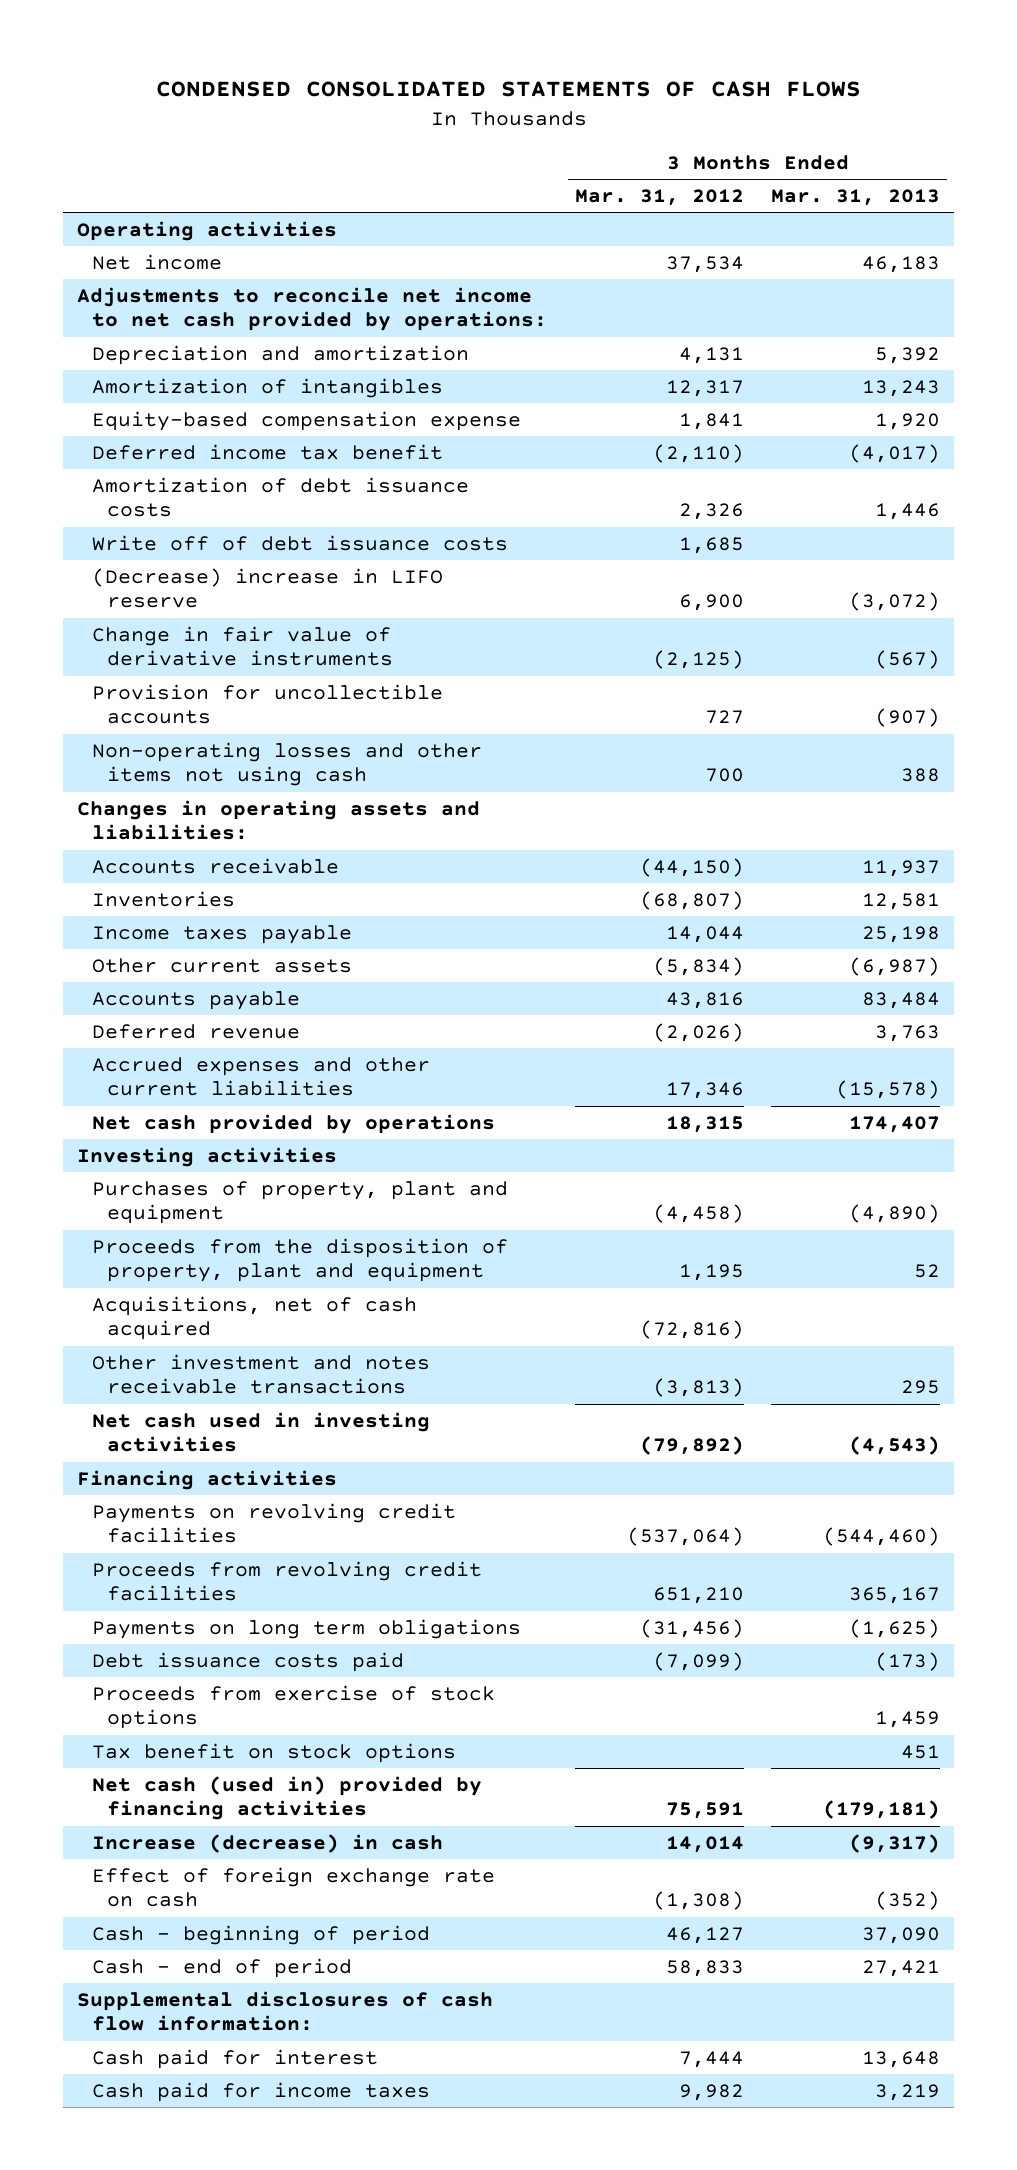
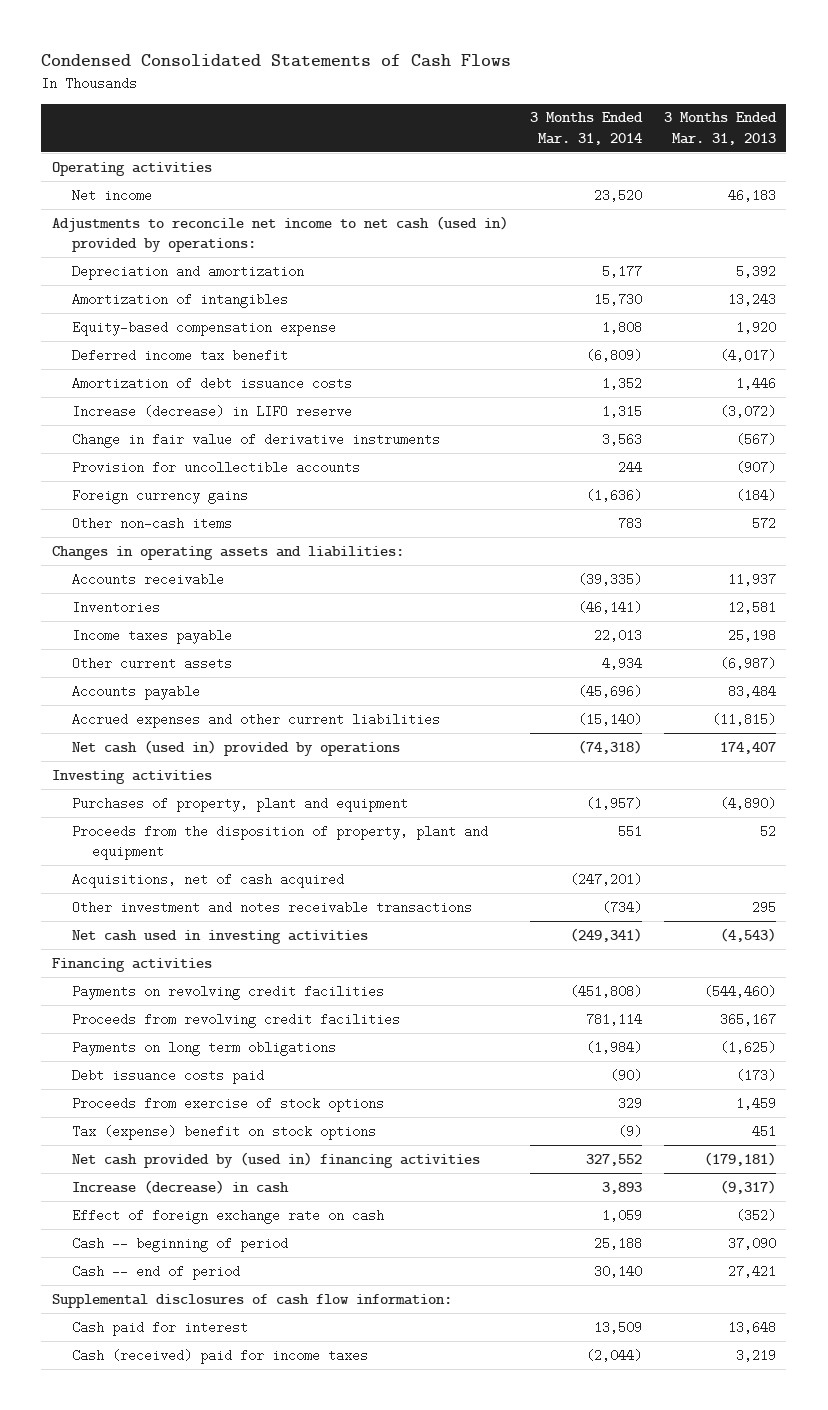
[155,80,861,97] CONDENSED CONSOLIDATED STATEMENTS OF CASH FLOWS -> [41,54,512,68] Condensed Consolidated Statements of Cash Flows
[574,188,744,206] Mar. 31, 2012 -> none
none -> [529,112,643,145] 3 Months Ended Mar. 31, 2014
[76,286,547,332] Adjustments to reconcile net income to net cash provided by operations: -> [52,215,509,252] Adjustments to reconcile net income to net cash (used in) provided by operations:
[91,534,508,551] Write off of debt issuance costs -> none
[91,567,443,609] (Decrease) increase in LIFO reserve -> [72,404,353,418] Increase (decrease) in LIFO reserve
none -> [72,488,249,504] Foreign currency gains
[91,741,482,787] Non-operating losses and other items not using cash -> [72,516,233,530] Other non-cash items
[901,768,941,783] 388 -> [751,516,776,530] 572
[91,1023,300,1039] Deferred revenue -> none
[836,1080,941,1100] (15,578) -> [711,712,776,726] (11,815)
[91,1113,495,1134] Net cash provided by operations -> [72,739,401,756] Net cash (used in) provided by operations
[91,1742,456,1763] Tax benefit on stock options -> [72,1124,377,1140] Tax (expense) benefit on stock options
[91,1775,482,1821] Net cash (used in) provided by financing activities -> [72,1151,481,1168] Net cash provided by (used in) financing activities
[91,1924,430,1945] Cash - beginning of period -> [72,1236,289,1252] Cash -- beginning of period
[91,1957,352,1978] Cash - end of period -> [72,1264,241,1280] Cash -- end of period
[91,2081,430,2102] Cash paid for income taxes -> [72,1348,369,1364] Cash (received) paid for income taxes

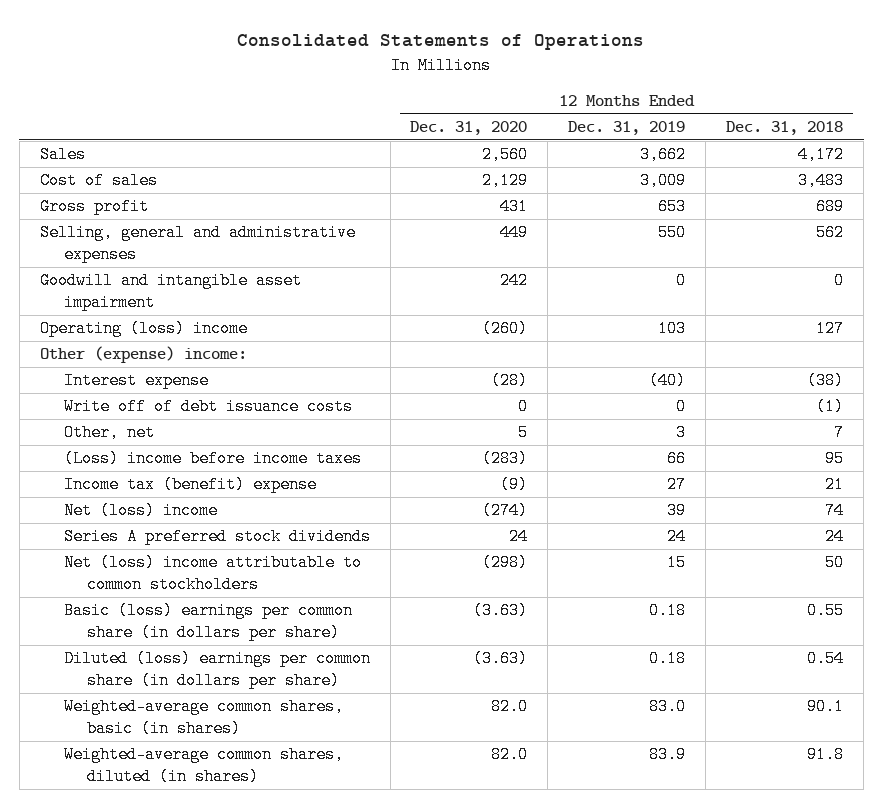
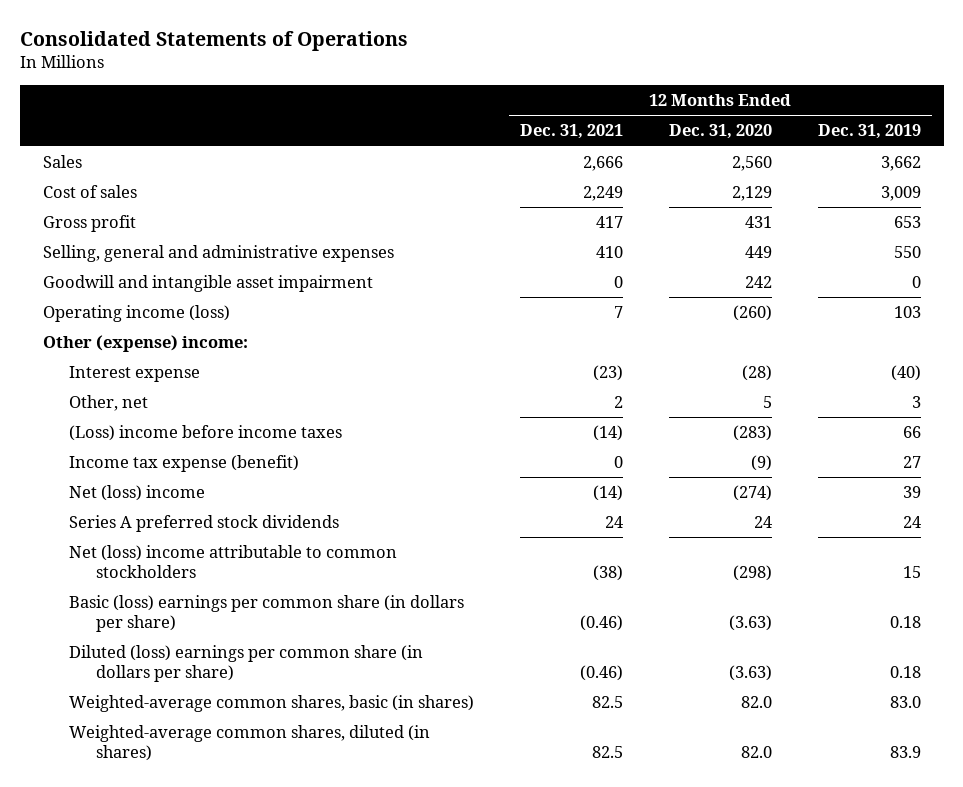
[726,120,844,135] Dec. 31, 2018 -> none
none -> [520,124,624,140] Dec. 31, 2021
[39,320,248,338] Operating (loss) income -> [42,305,230,323] Operating income (loss)
[63,398,353,416] Write off of debt issuance costs -> none
[63,476,317,494] Income tax (benefit) expense -> [69,455,300,473] Income tax expense (benefit)

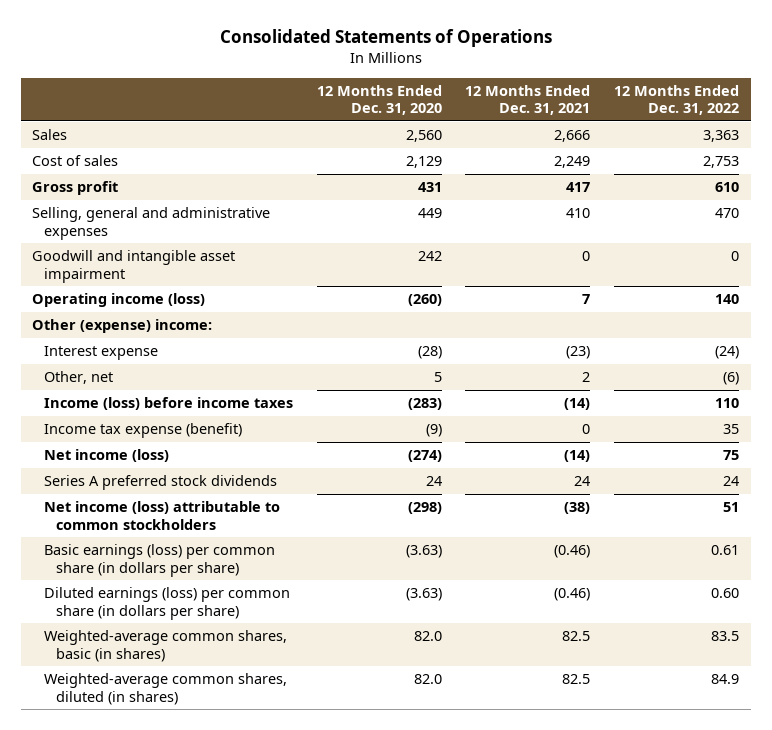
[817,124,921,140] Dec. 31, 2019 -> none
none -> [614,85,740,116] 12 Months Ended Dec. 31, 2022
[69,425,343,442] (Loss) income before income taxes -> [44,397,294,411] Income (loss) before income taxes
[69,485,206,502] Net (loss) income -> [44,449,170,463] Net income (loss)
[69,545,398,579] Net (loss) income attributable to common stockholders -> [44,501,281,530] Net income (loss) attributable to common stockholders
[69,595,465,633] Basic (loss) earnings per common share (in dollars per share) -> [44,544,276,577] Basic earnings (loss) per common share (in dollars per share)
[69,645,424,683] Diluted (loss) earnings per common share (in dollars per share) -> [44,587,291,620] Diluted earnings (loss) per common share (in dollars per share)

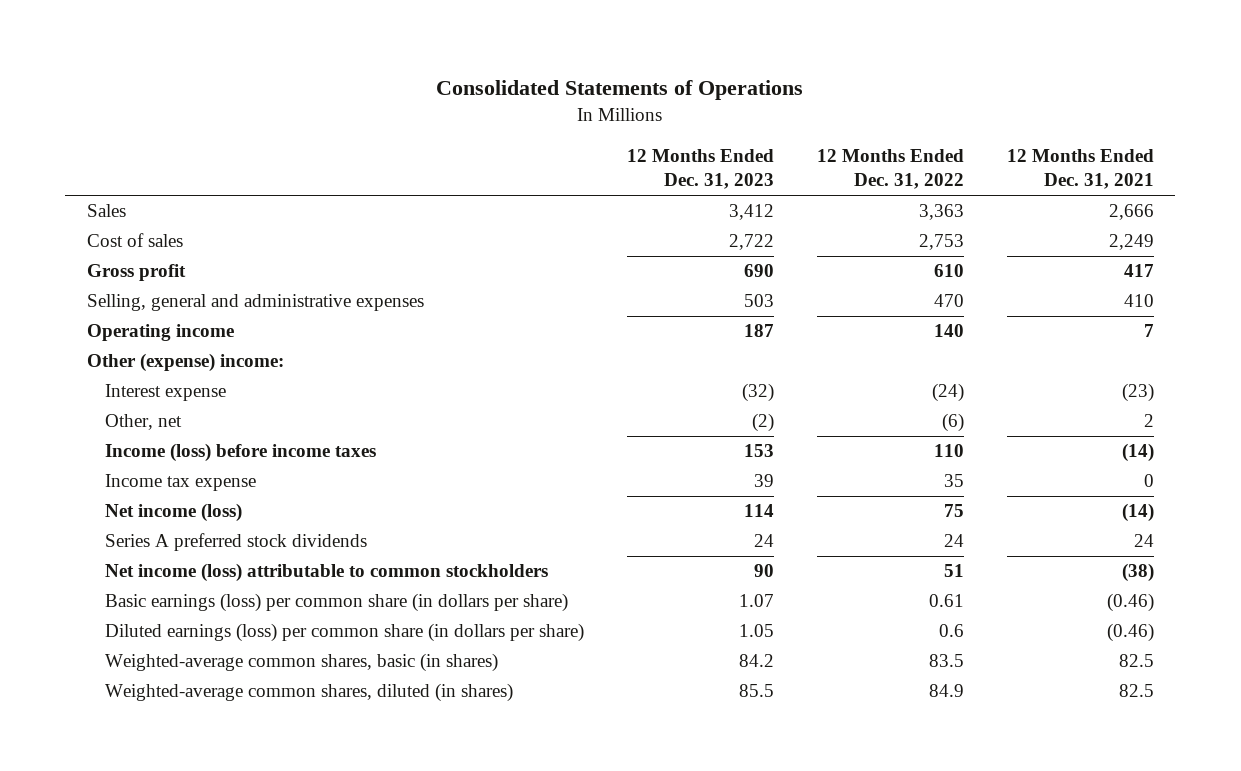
[316,85,442,116] 12 Months Ended Dec. 31, 2020 -> none
none -> [626,148,774,190] 12 Months Ended Dec. 31, 2023
[32,250,236,283] Goodwill and intangible asset impairment -> none
[32,293,206,308] Operating income (loss) -> [86,324,234,342] Operating income
[44,423,243,439] Income tax expense (benefit) -> [105,474,257,492] Income tax expense
[711,588,740,599] 0.60 -> [938,624,964,638] 0.6

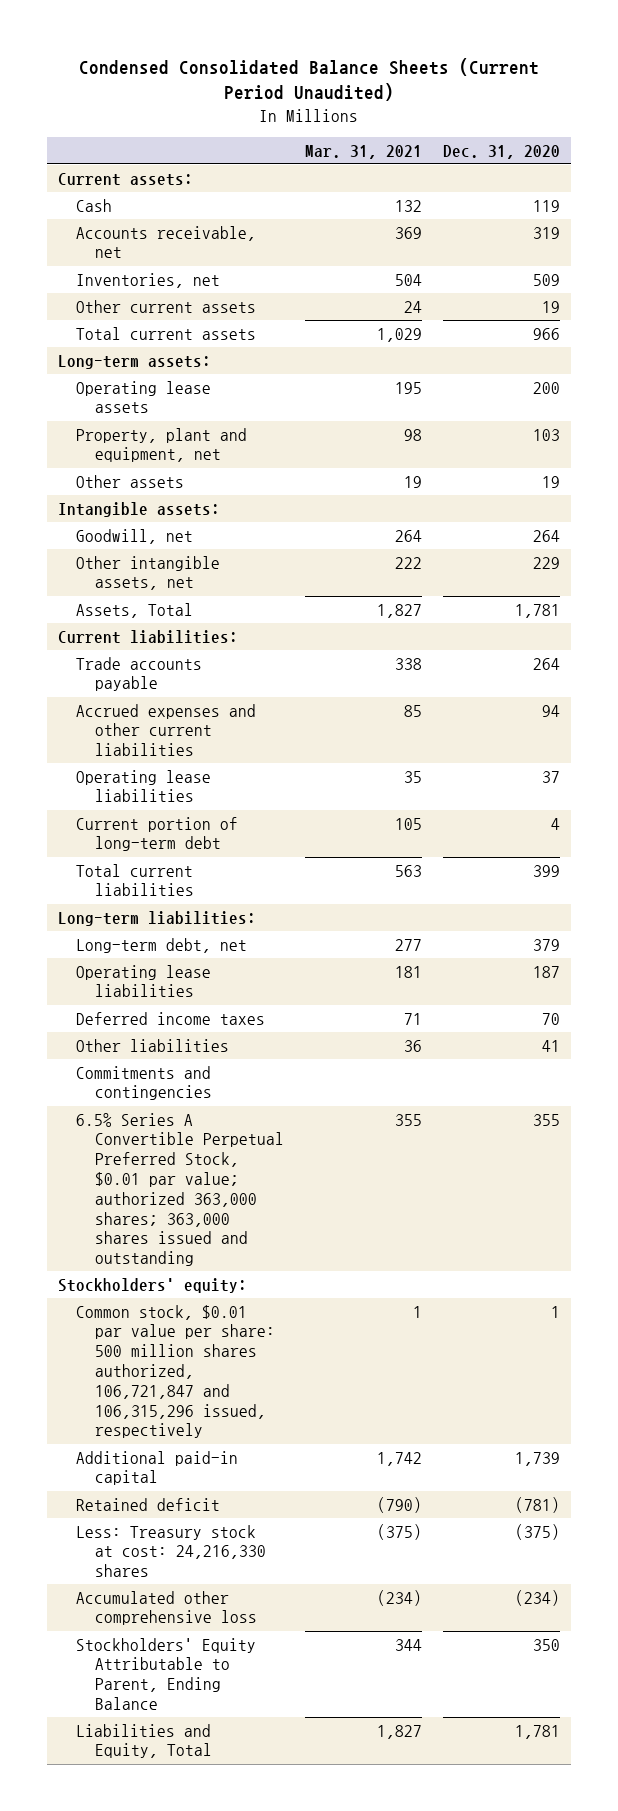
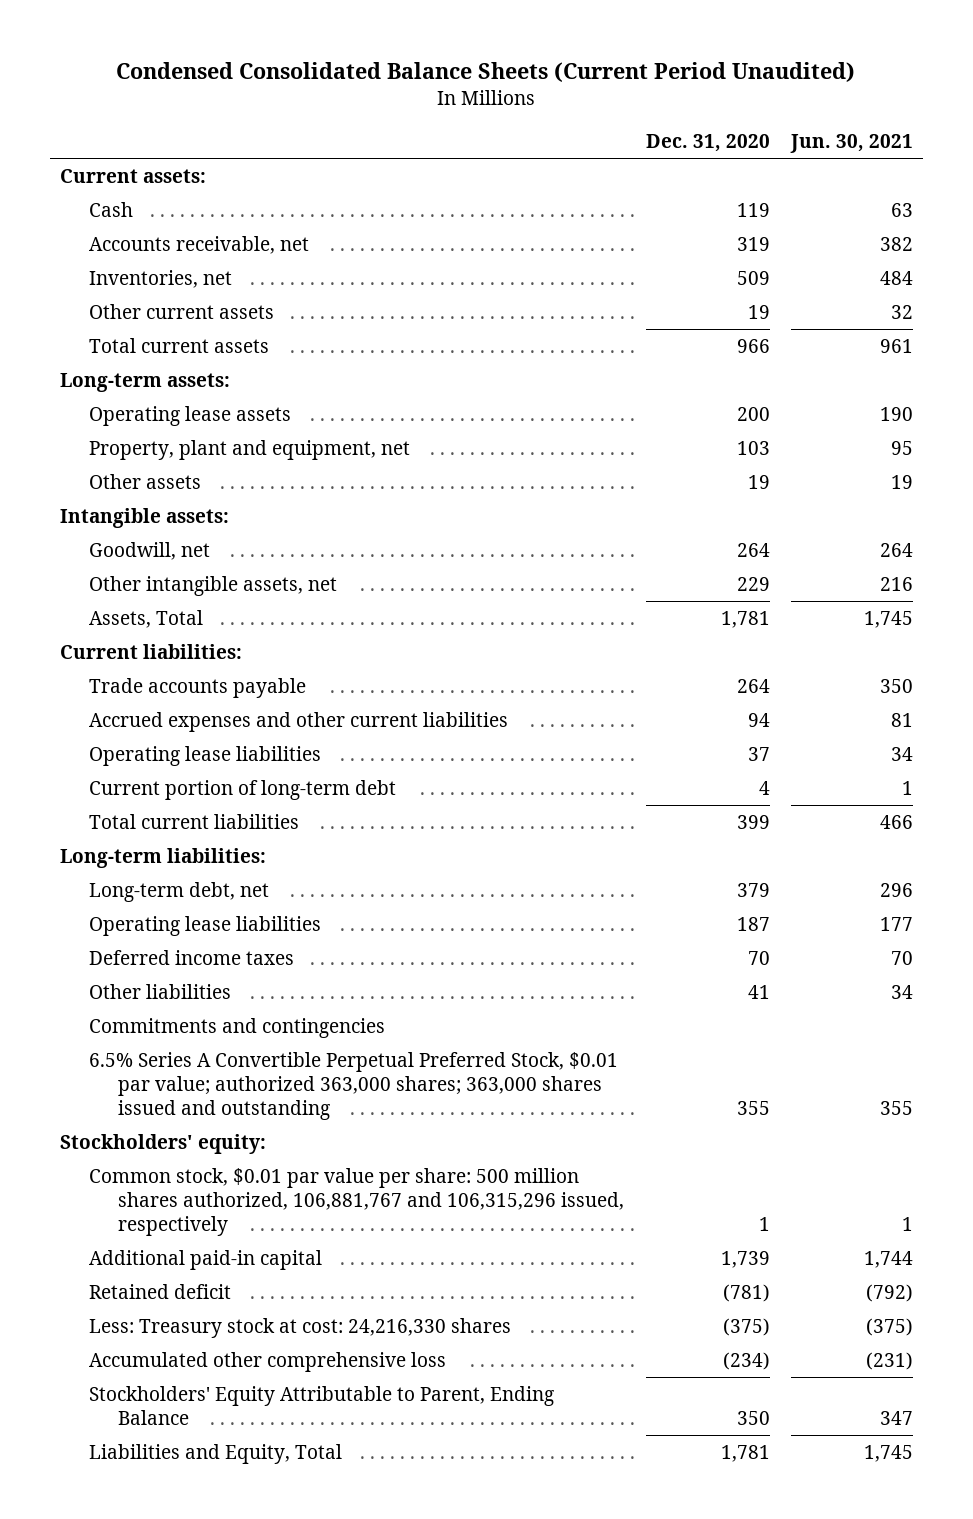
[305,144,423,159] Mar. 31, 2021 -> none
none -> [789,133,913,153] Jun. 30, 2021
[76,1304,275,1439] Common stock, $0.01 par value per share: 500 million shares authorized, 106,721,847 and 106,315,296 issued, respectively -> [89,1168,625,1236] Common stock, $0.01 par value per share: 500 million shares authorized, 106,881,767 and 106,315,296 issued, respectively

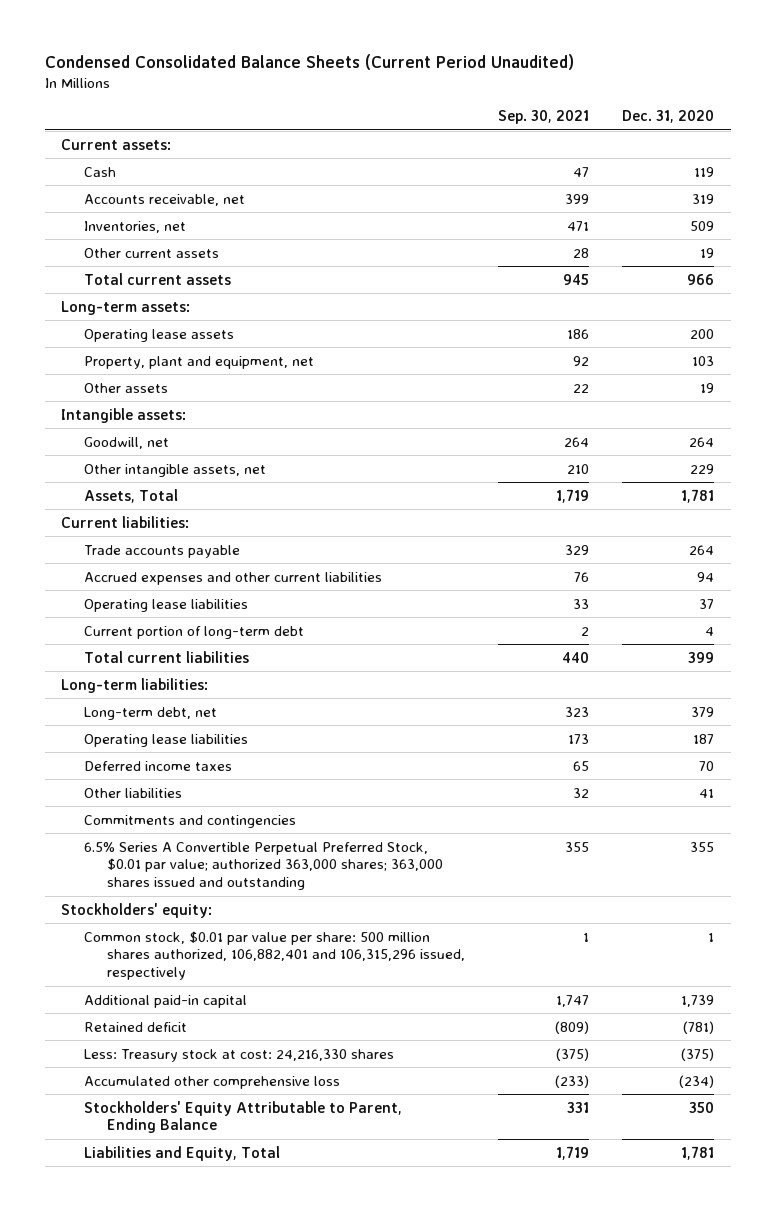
[789,133,913,153] Jun. 30, 2021 -> none
none -> [497,110,589,125] Sep. 30, 2021
[89,1168,625,1236] Common stock, $0.01 par value per share: 500 million shares authorized, 106,881,767 and 106,315,296 issued, respectively -> [84,930,465,980] Common stock, $0.01 par value per share: 500 million shares authorized, 106,882,401 and 106,315,296 issued, respectively

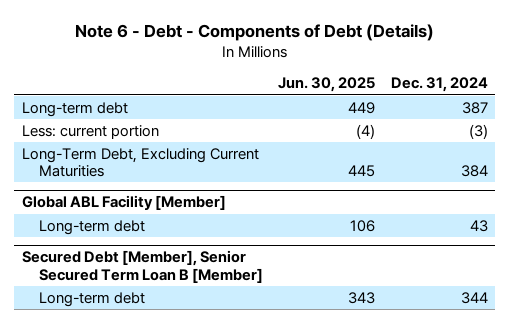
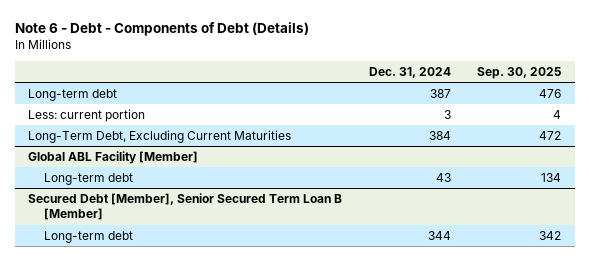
[278,77,376,93] Jun. 30, 2025 -> none
none -> [477,66,562,79] Sep. 30, 2025
[468,123,488,139] (3) -> [443,110,451,120] 3

